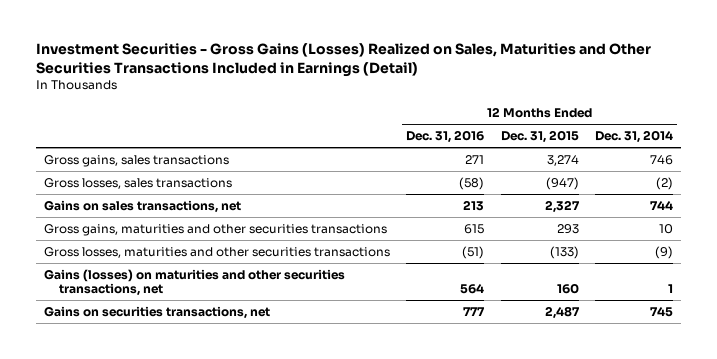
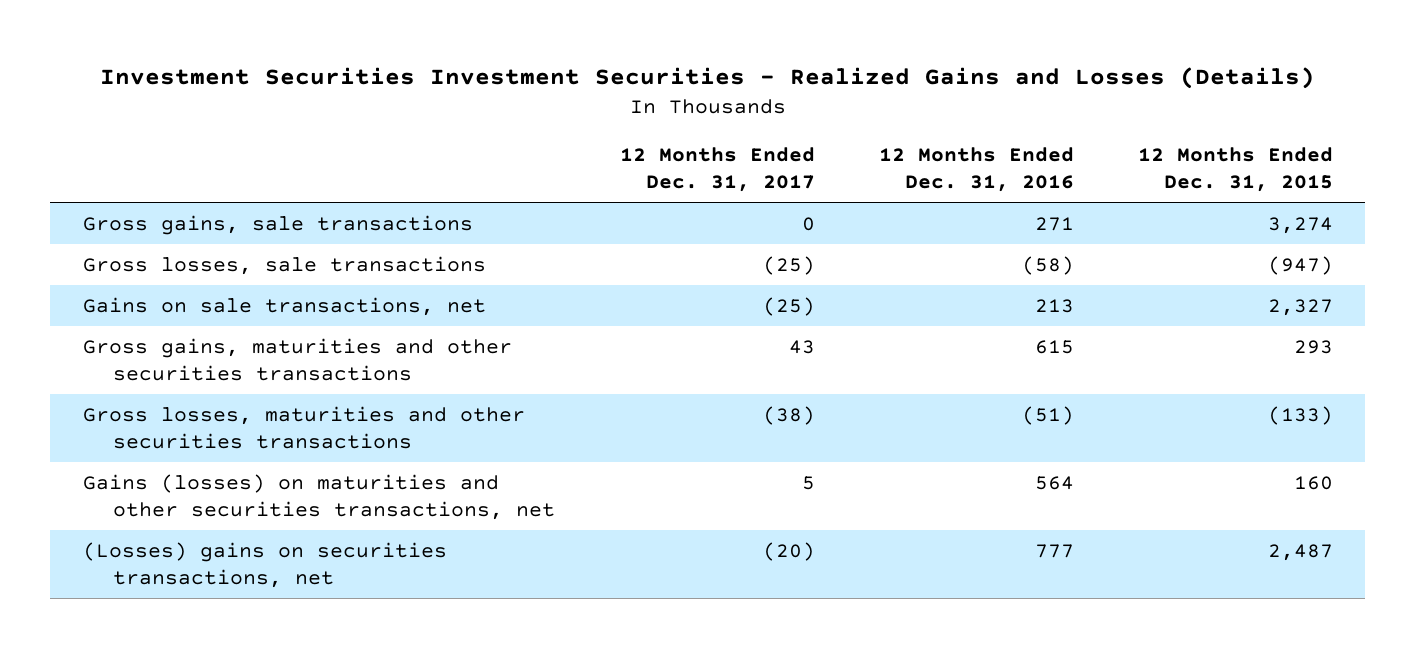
[35,43,651,77] Investment Securities - Gross Gains (Losses) Realized on Sales, Maturities and Other Securities Transactions Included in Earnings (Detail) -> [99,66,1315,89] Investment Securities Investment Securities - Realized Gains and Losses (Details)
[595,130,674,144] Dec. 31, 2014 -> none
none -> [619,147,815,193] 12 Months Ended Dec. 31, 2017
[43,154,229,167] Gross gains, sales transactions -> [82,214,473,235] Gross gains, sale transactions
[43,177,232,189] Gross losses, sales transactions -> [82,255,486,275] Gross losses, sale transactions
[43,199,241,213] Gains on sales transactions, net -> [82,296,486,316] Gains on sale transactions, net
[43,305,270,319] Gains on securities transactions, net -> [82,541,447,588] (Losses) gains on securities transactions, net

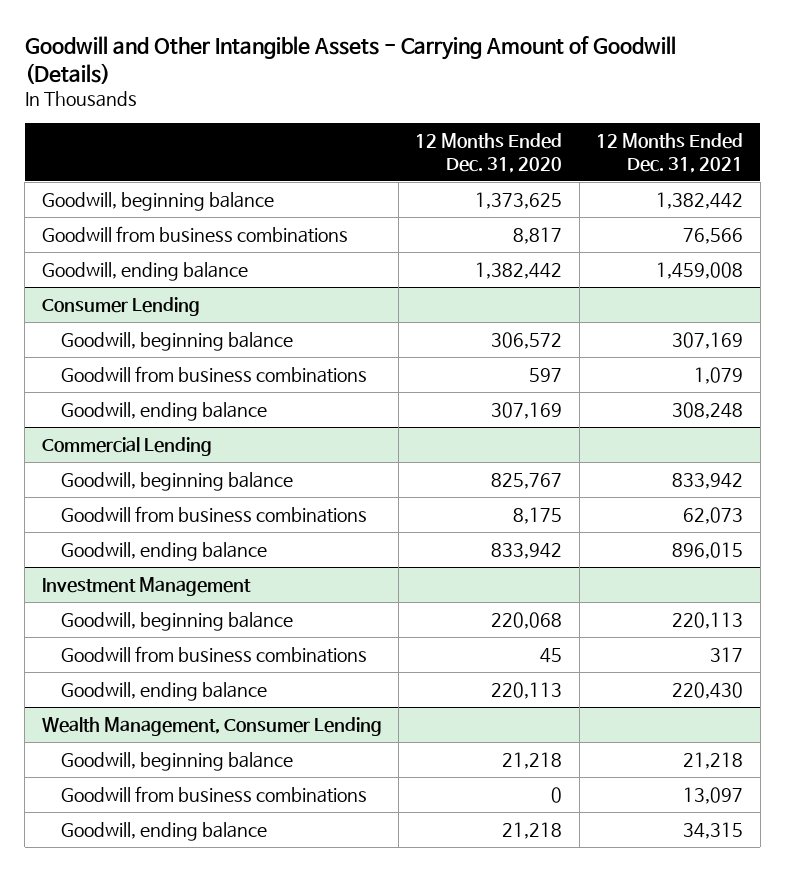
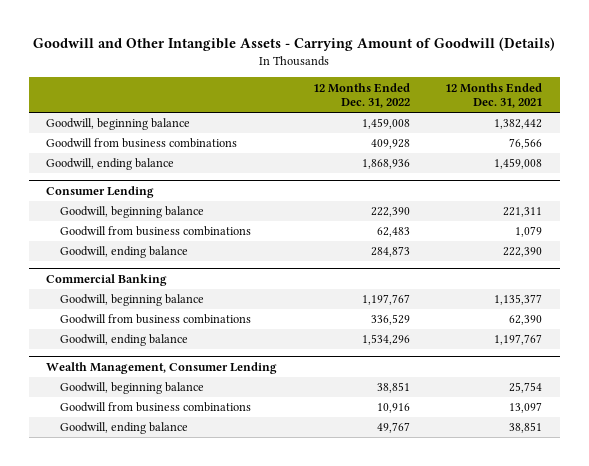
[415,132,563,173] 12 Months Ended Dec. 31, 2020 -> none
none -> [312,82,410,109] 12 Months Ended Dec. 31, 2022
[672,331,744,349] 307,169 -> [503,207,543,218] 221,311
[41,436,212,456] Commercial Lending -> none
[41,576,251,596] Investment Management -> none
[60,611,293,631] Goodwill, beginning balance -> none
[60,645,367,663] Goodwill from business combinations -> none
[60,681,267,701] Goodwill, ending balance -> none
[672,401,744,419] 308,248 -> [503,247,543,258] 222,390
none -> [46,273,168,286] Commercial Banking
[672,472,744,489] 833,942 -> [494,294,543,306] 1,135,377
[683,506,744,524] 62,073 -> [509,315,543,326] 62,390
[672,541,744,559] 896,015 -> [494,334,543,346] 1,197,767
[683,751,744,769] 21,218 -> [509,382,543,394] 25,754
[683,821,744,839] 34,315 -> [509,422,543,434] 38,851

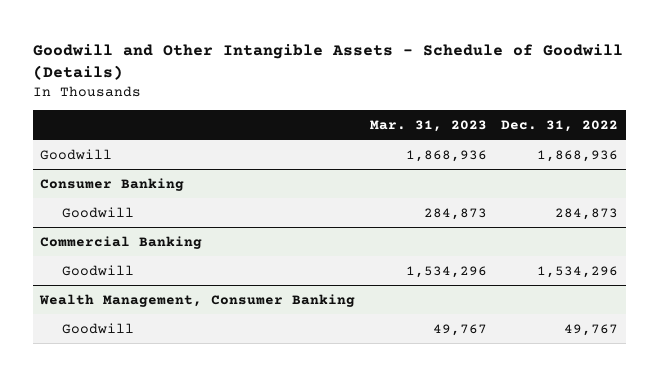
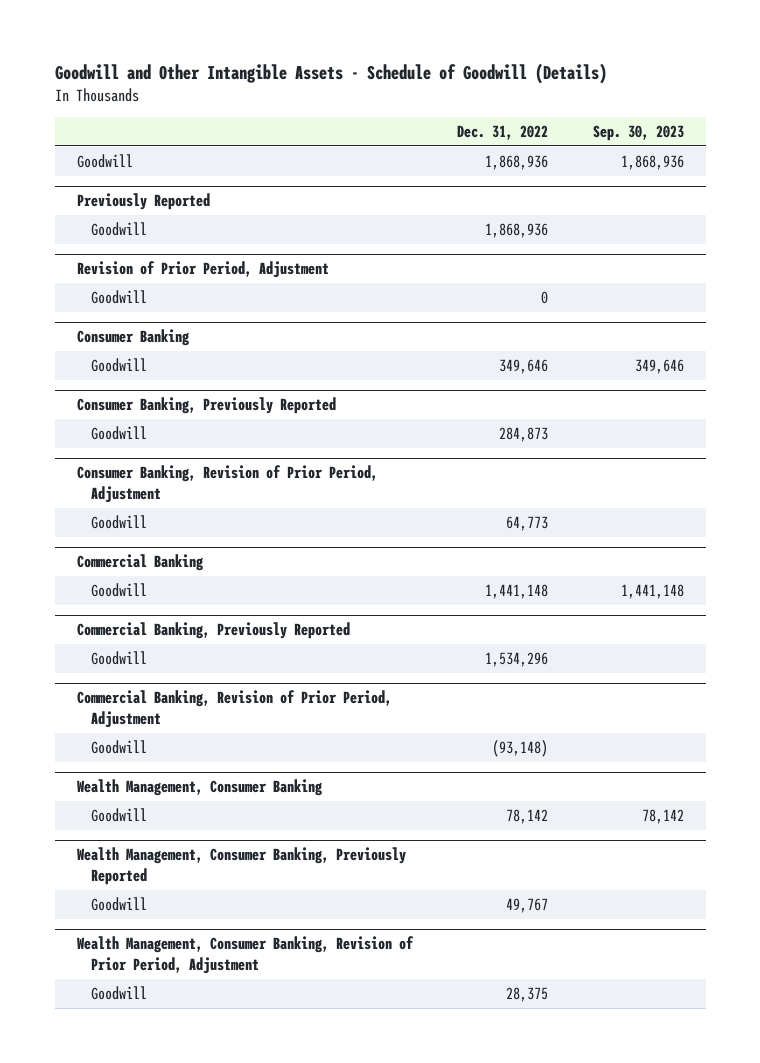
[369,119,487,132] Mar. 31, 2023 -> none
none -> [592,124,684,141] Sep. 30, 2023
none -> [76,193,210,211] Previously Reported
none -> [90,222,147,237] Goodwill
none -> [76,261,329,279] Revision of Prior Period, Adjustment
none -> [90,290,147,305] Goodwill
none -> [90,358,147,373] Goodwill
none -> [76,397,336,415] Consumer Banking, Previously Reported
none -> [76,465,378,503] Consumer Banking, Revision of Prior Period, Adjustment
none -> [90,515,147,530] Goodwill
none -> [90,583,147,598] Goodwill
none -> [76,622,350,640] Commercial Banking, Previously Reported
none -> [76,690,392,728] Commercial Banking, Revision of Prior Period, Adjustment
none -> [90,740,147,755] Goodwill
none -> [90,808,147,823] Goodwill
none -> [76,847,406,885] Wealth Management, Consumer Banking, Previously Reported
none -> [76,936,414,974] Wealth Management, Consumer Banking, Revision of Prior Period, Adjustment
none -> [90,986,147,1001] Goodwill

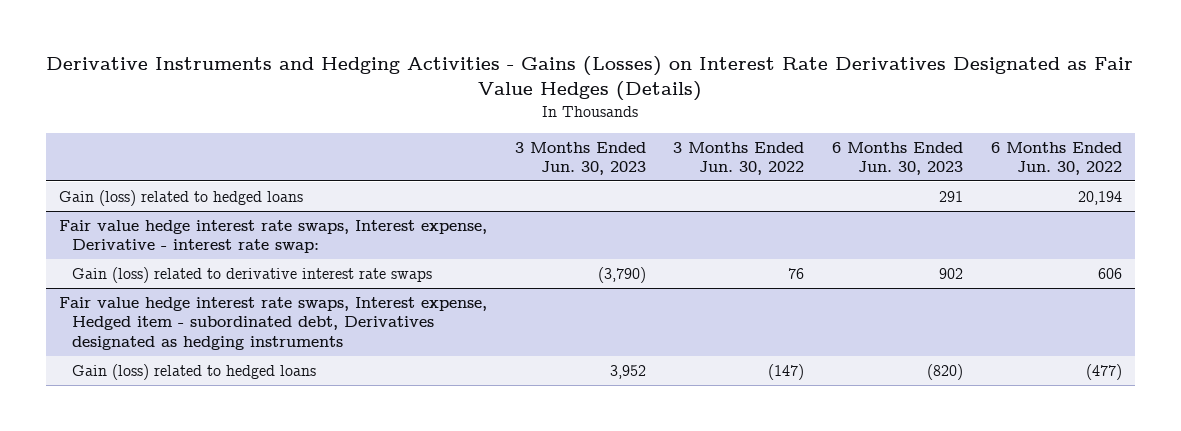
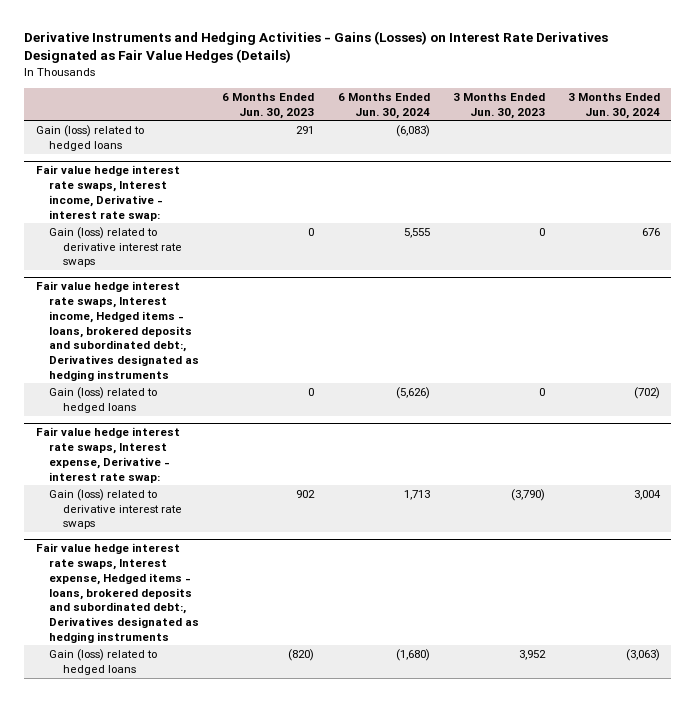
[673,141,805,176] 3 Months Ended Jun. 30, 2022 -> none
[990,141,1122,176] 6 Months Ended Jun. 30, 2022 -> none
none -> [337,92,430,119] 6 Months Ended Jun. 30, 2024
none -> [567,92,660,119] 3 Months Ended Jun. 30, 2024
none -> [35,165,180,221] Fair value hedge interest rate swaps, Interest income, Derivative - interest rate swap:
none -> [49,227,182,268] Gain (loss) related to derivative interest rate swaps
none -> [35,281,200,381] Fair value hedge interest rate swaps, Interest income, Hedged items - loans, brokered deposits and subordinated debt:, Derivatives designated as hedging instruments
none -> [49,387,158,413] Gain (loss) related to hedged loans
[59,296,488,350] Fair value hedge interest rate swaps, Interest expense, Hedged item - subordinated debt, Derivatives designated as hedging instruments -> [35,543,200,643] Fair value hedge interest rate swaps, Interest expense, Hedged items - loans, brokered deposits and subordinated debt:, Derivatives designated as hedging instruments

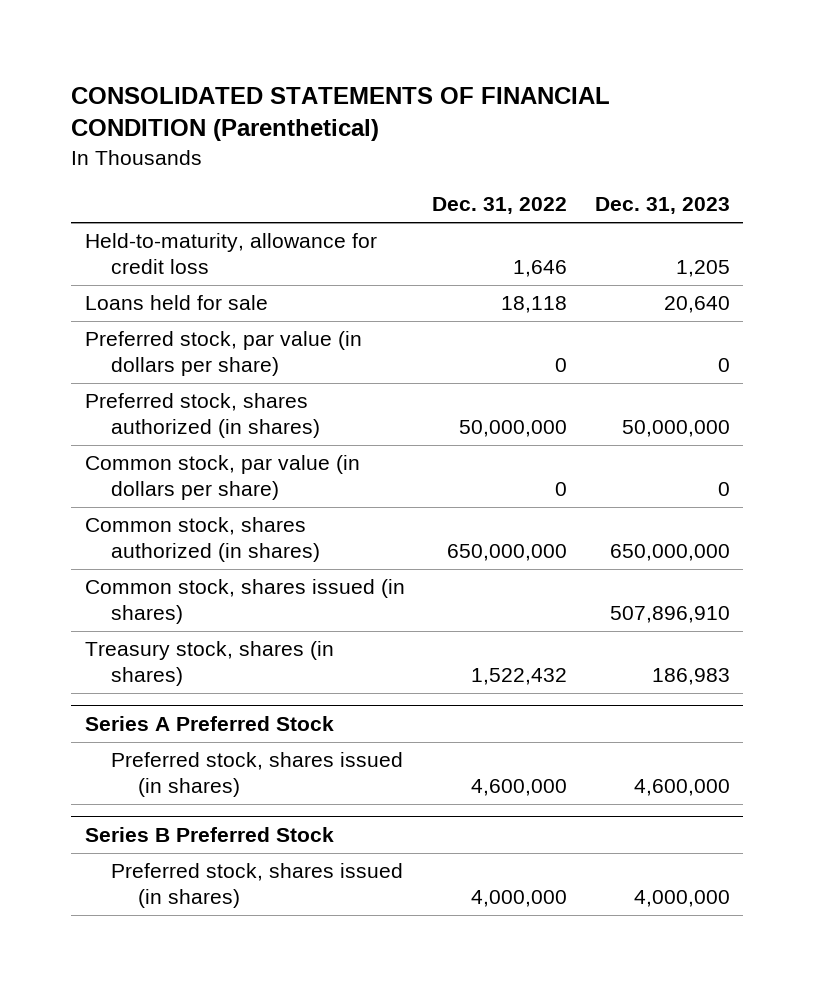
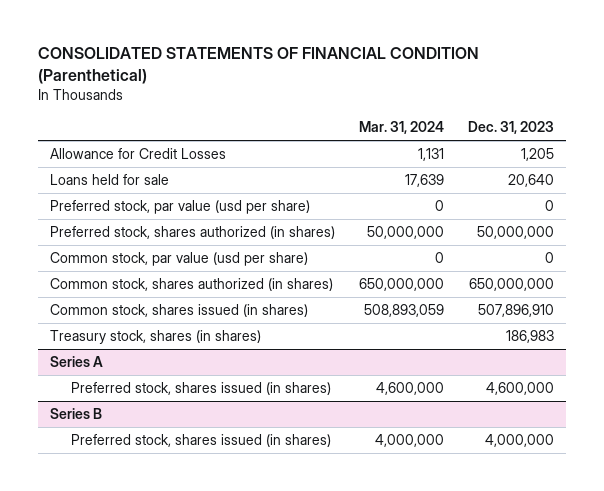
[432,197,568,215] Dec. 31, 2022 -> none
none -> [358,121,444,135] Mar. 31, 2024
[84,233,377,275] Held-to-maturity, allowance for credit loss -> [49,148,226,160] Allowance for Credit Losses
[84,331,362,377] Preferred stock, par value (in dollars per share) -> [49,200,310,215] Preferred stock, par value (usd per share)
[84,455,360,501] Common stock, par value (in dollars per share) -> [49,252,308,267] Common stock, par value (usd per share)
[84,716,334,732] Series A Preferred Stock -> [49,356,103,368] Series A
[84,827,334,843] Series B Preferred Stock -> [49,408,102,420] Series B

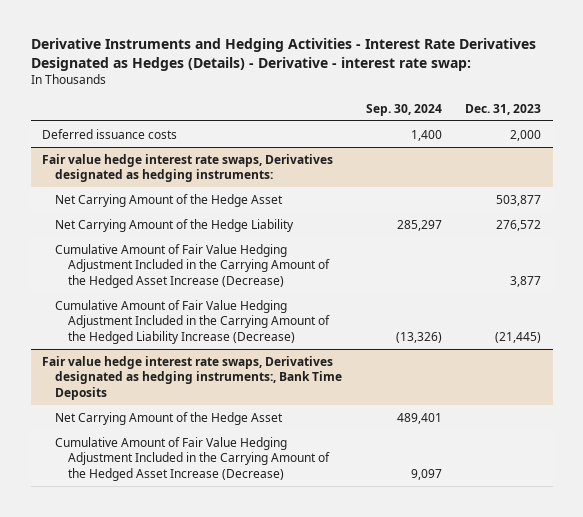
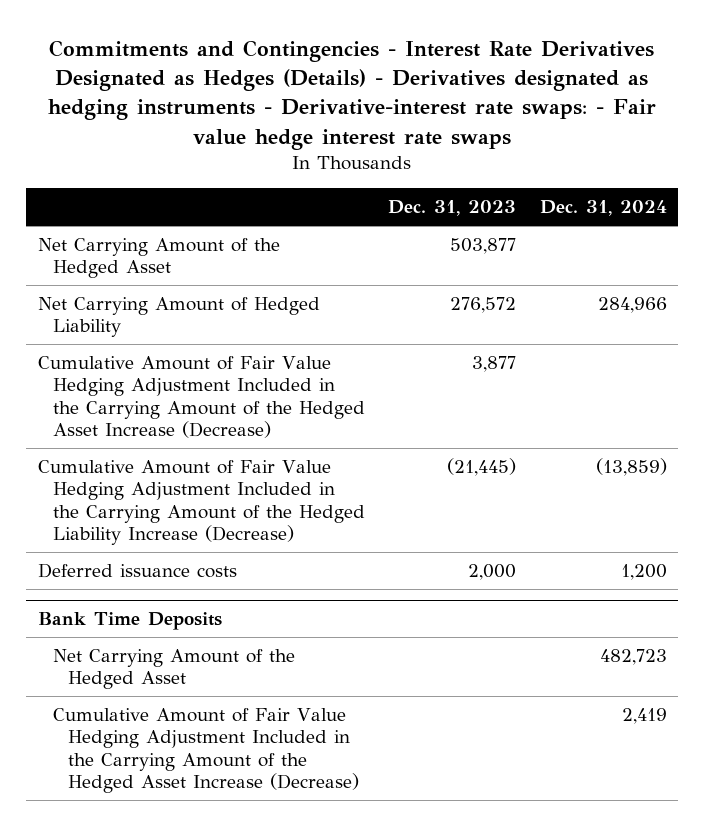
[30,38,536,71] Derivative Instruments and Hedging Activities - Interest Rate Derivatives Designated as Hedges (Details) - Derivative - interest rate swap: -> [48,39,657,150] Commitments and Contingencies - Interest Rate Derivatives Designated as Hedges (Details) - Derivatives designated as hedging instruments - Derivative-interest rate swaps: - Fair value hedge interest rate swaps
[365,103,442,116] Sep. 30, 2024 -> none
none -> [539,200,667,217] Dec. 31, 2024
[42,153,334,183] Fair value hedge interest rate swaps, Derivatives designated as hedging instruments: -> none
[55,193,284,207] Net Carrying Amount of the Hedge Asset -> [38,237,281,279] Net Carrying Amount of the Hedged Asset
[55,218,295,232] Net Carrying Amount of the Hedge Liability -> [38,296,321,338] Net Carrying Amount of Hedged Liability
[42,355,343,400] Fair value hedge interest rate swaps, Derivatives designated as hedging instruments:, Bank Time Deposits -> none
[42,128,178,139] Deferred issuance costs -> [38,562,238,578] Deferred issuance costs
none -> [38,612,223,631] Bank Time Deposits
[55,411,284,425] Net Carrying Amount of the Hedge Asset -> [53,648,296,690] Net Carrying Amount of the Hedged Asset

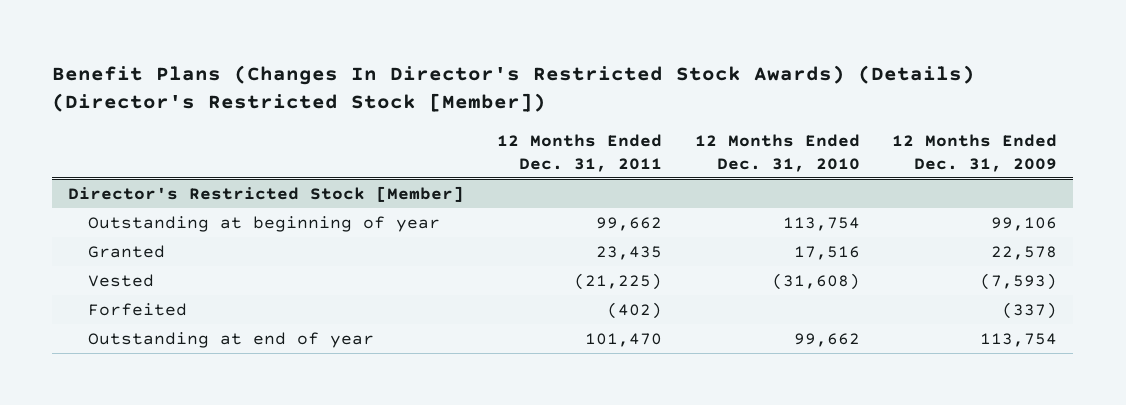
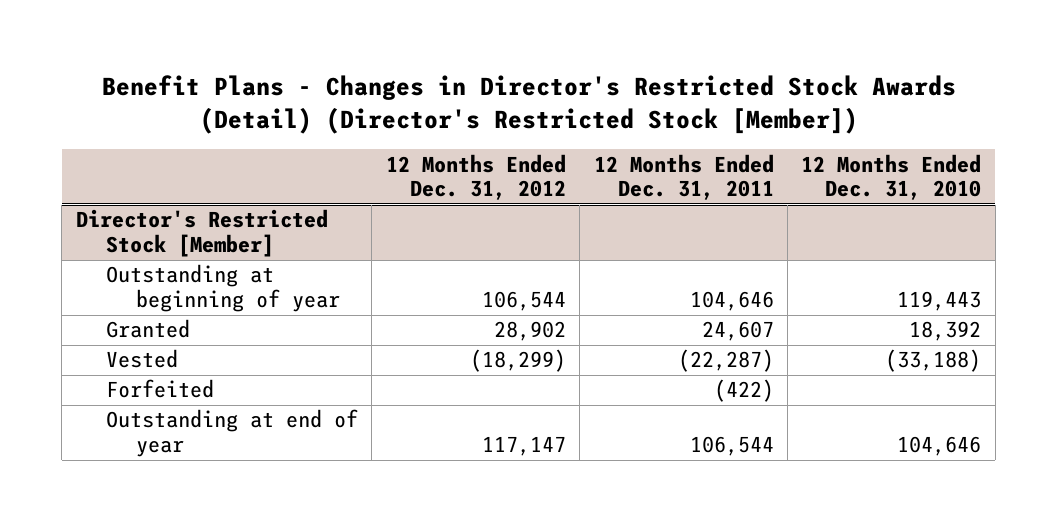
[52,65,976,113] Benefit Plans (Changes In Director's Restricted Stock Awards) (Details) (Director's Restricted Stock [Member]) -> [101,74,956,134] Benefit Plans - Changes in Director's Restricted Stock Awards (Detail) (Director's Restricted Stock [Member])
[892,134,1058,172] 12 Months Ended Dec. 31, 2009 -> none
none -> [385,153,566,201] 12 Months Ended Dec. 31, 2012
[596,216,663,231] 99,662 -> [689,290,774,311] 104,646
[782,216,860,231] 113,754 -> [897,290,982,311] 119,443
[596,245,663,260] 23,435 -> [701,321,774,342] 24,607
[793,245,860,260] 17,516 -> [909,321,982,342] 18,392
[574,272,663,290] (21,225) -> [677,349,774,373] (22,287)
[771,272,860,290] (31,608) -> [885,349,982,373] (33,188)
[607,301,663,319] (402) -> [713,379,774,403] (422)
[585,332,663,347] 101,470 -> [689,435,774,456] 106,544
[793,332,860,347] 99,662 -> [897,435,982,456] 104,646

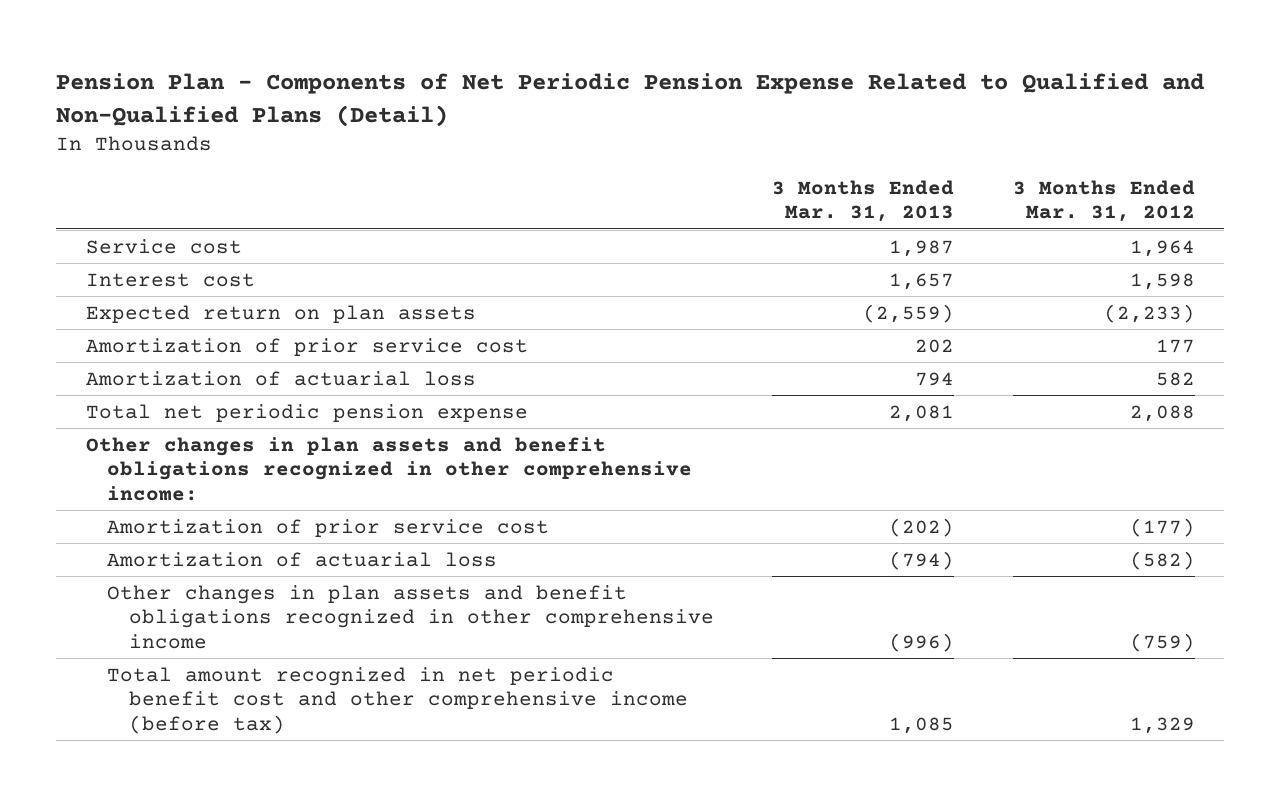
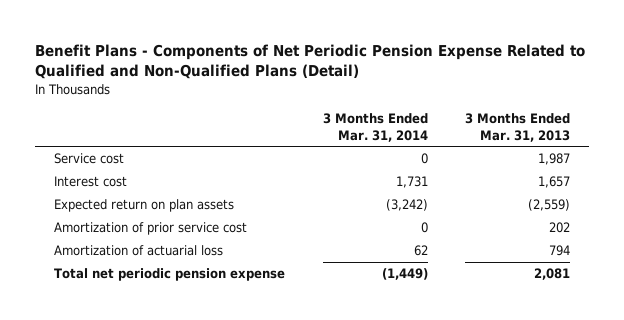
[56,73,1205,127] Pension Plan - Components of Net Periodic Pension Expense Related to Qualified and Non-Qualified Plans (Detail) -> [35,43,586,80] Benefit Plans - Components of Net Periodic Pension Expense Related to Qualified and Non-Qualified Plans (Detail)
[1012,179,1195,223] 3 Months Ended Mar. 31, 2012 -> none
none -> [322,112,428,142] 3 Months Ended Mar. 31, 2014
[85,436,693,501] Other changes in plan assets and benefit obligations recognized in other comprehensive income: -> none
[107,518,550,537] Amortization of prior service cost -> none
[107,551,498,567] Amortization of actuarial loss -> none
[107,584,714,649] Other changes in plan assets and benefit obligations recognized in other comprehensive income -> none
[107,666,688,734] Total amount recognized in net periodic benefit cost and other comprehensive income (before tax) -> none

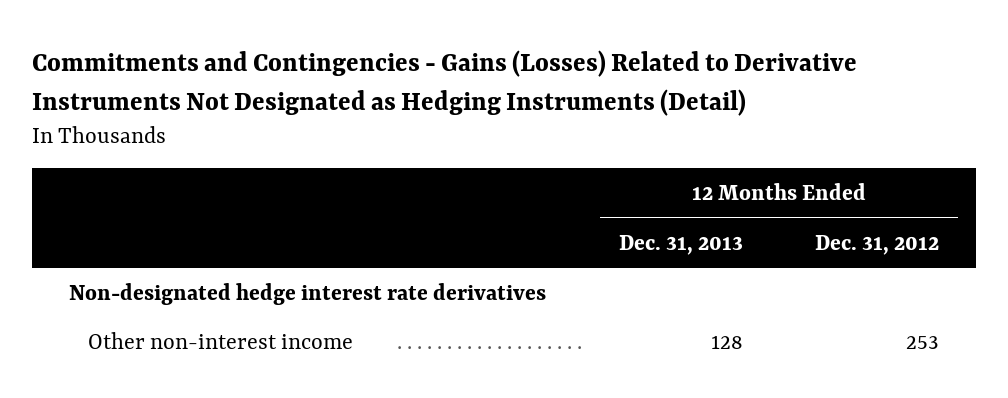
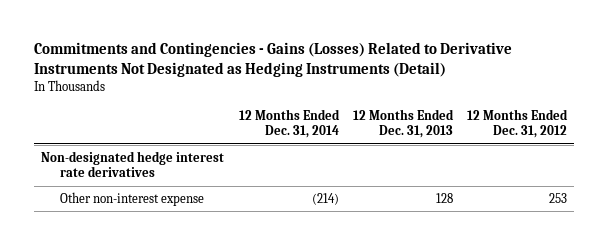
none -> [238,109,340,139] 12 Months Ended Dec. 31, 2014
[87,331,353,349] Other non-interest income -> [59,191,204,206] Other non-interest expense

